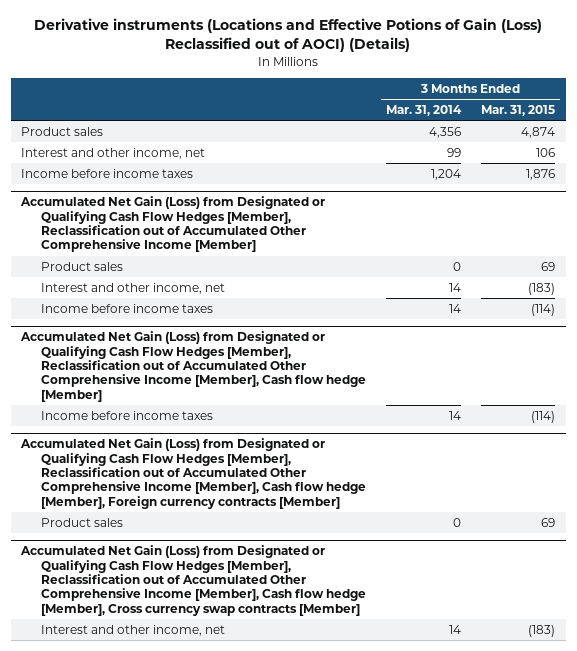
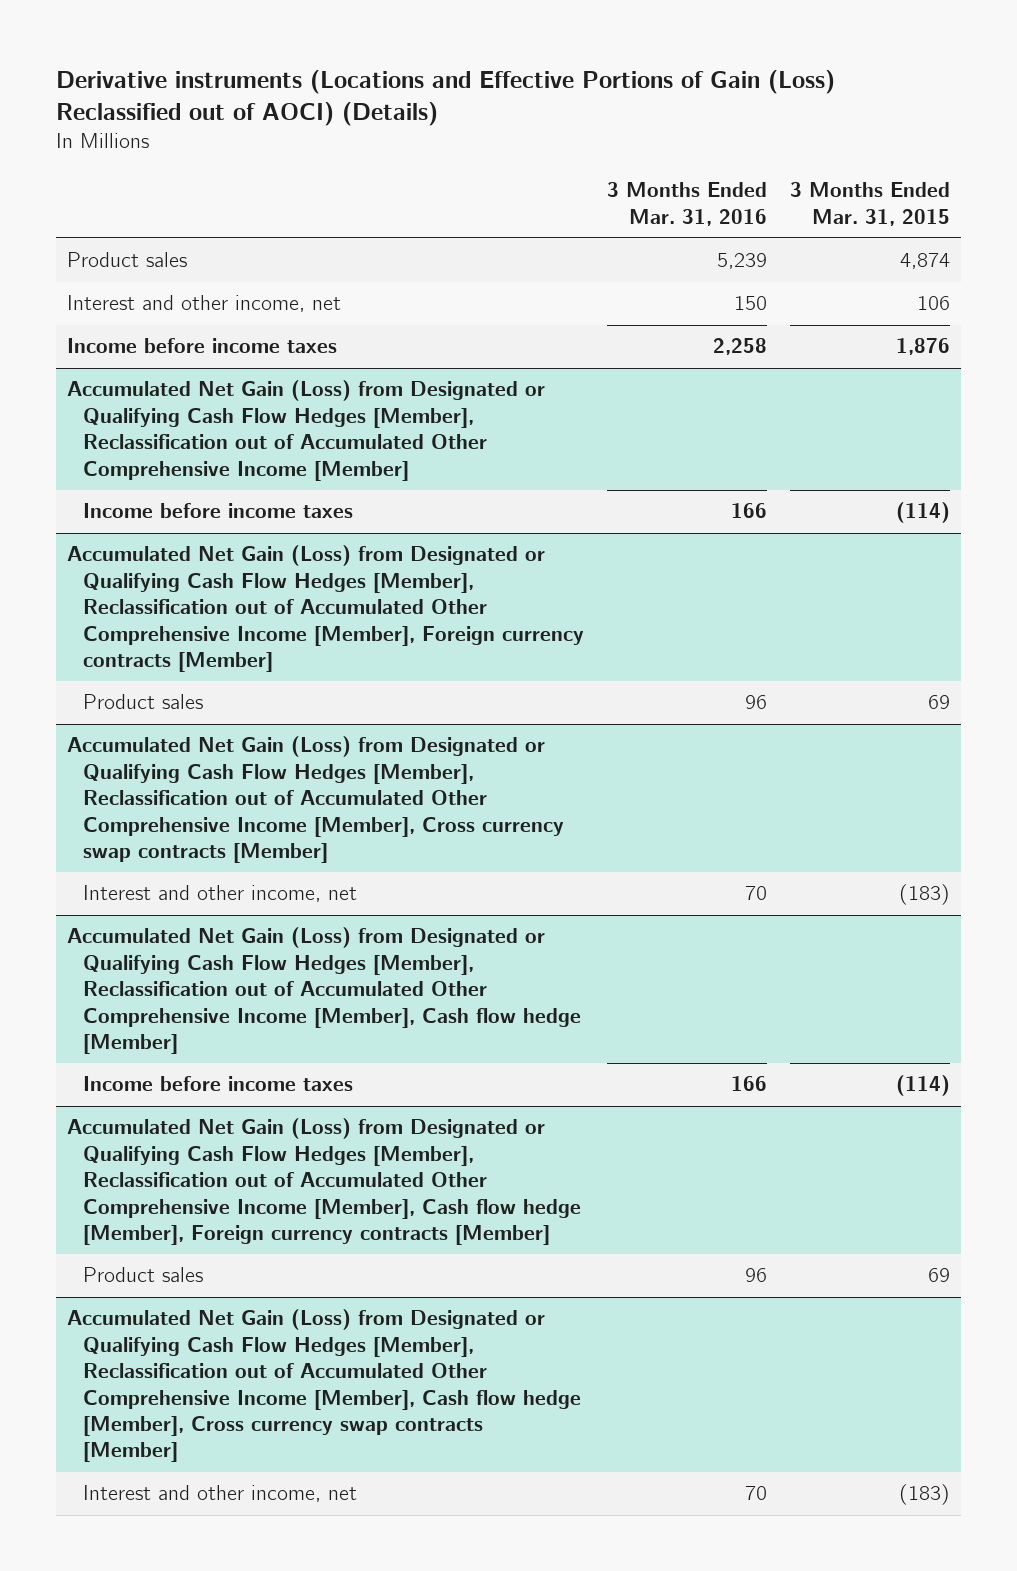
[34,18,543,53] Derivative instruments (Locations and Effective Potions of Gain (Loss) Reclassified out of AOCI) (Details) -> [55,70,835,127] Derivative instruments (Locations and Effective Portions of Gain (Loss) Reclassified out of AOCI) (Details)
[386,104,463,116] Mar. 31, 2014 -> none
none -> [606,182,767,226] 3 Months Ended Mar. 31, 2016
[40,303,213,313] Income before income taxes -> [82,503,353,519] Income before income taxes
none -> [67,545,584,672] Accumulated Net Gain (Loss) from Designated or Qualifying Cash Flow Hedges [Member], Reclassification out of Accumulated Other Comprehensive Income [Member], Foreign currency contracts [Member]
none -> [67,736,564,863] Accumulated Net Gain (Loss) from Designated or Qualifying Cash Flow Hedges [Member], Reclassification out of Accumulated Other Comprehensive Income [Member], Cross currency swap contracts [Member]

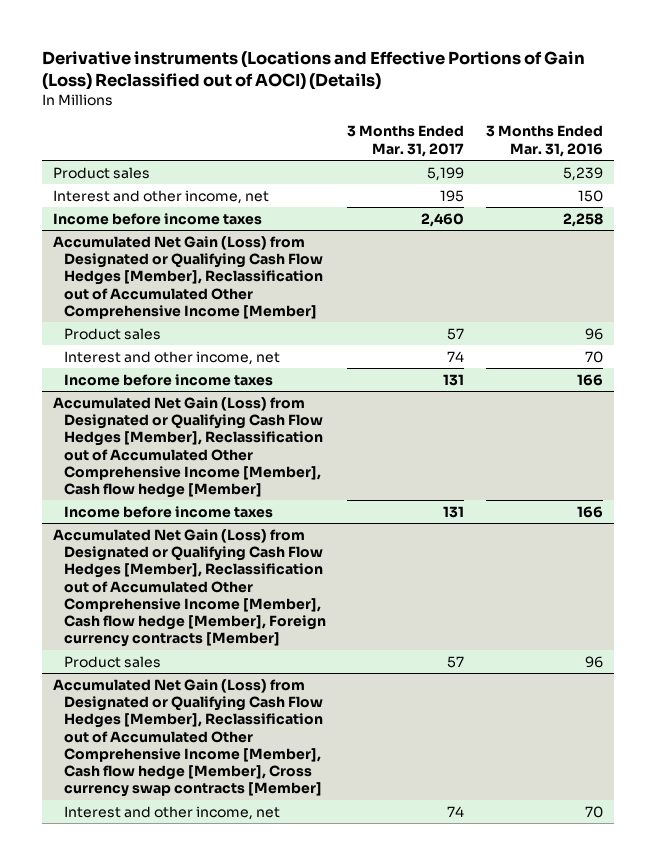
[789,182,950,226] 3 Months Ended Mar. 31, 2015 -> none
none -> [347,125,465,157] 3 Months Ended Mar. 31, 2017
[67,545,584,672] Accumulated Net Gain (Loss) from Designated or Qualifying Cash Flow Hedges [Member], Reclassification out of Accumulated Other Comprehensive Income [Member], Foreign currency contracts [Member] -> none
[67,736,564,863] Accumulated Net Gain (Loss) from Designated or Qualifying Cash Flow Hedges [Member], Reclassification out of Accumulated Other Comprehensive Income [Member], Cross currency swap contracts [Member] -> none
[82,503,353,519] Income before income taxes -> [63,373,273,386] Income before income taxes

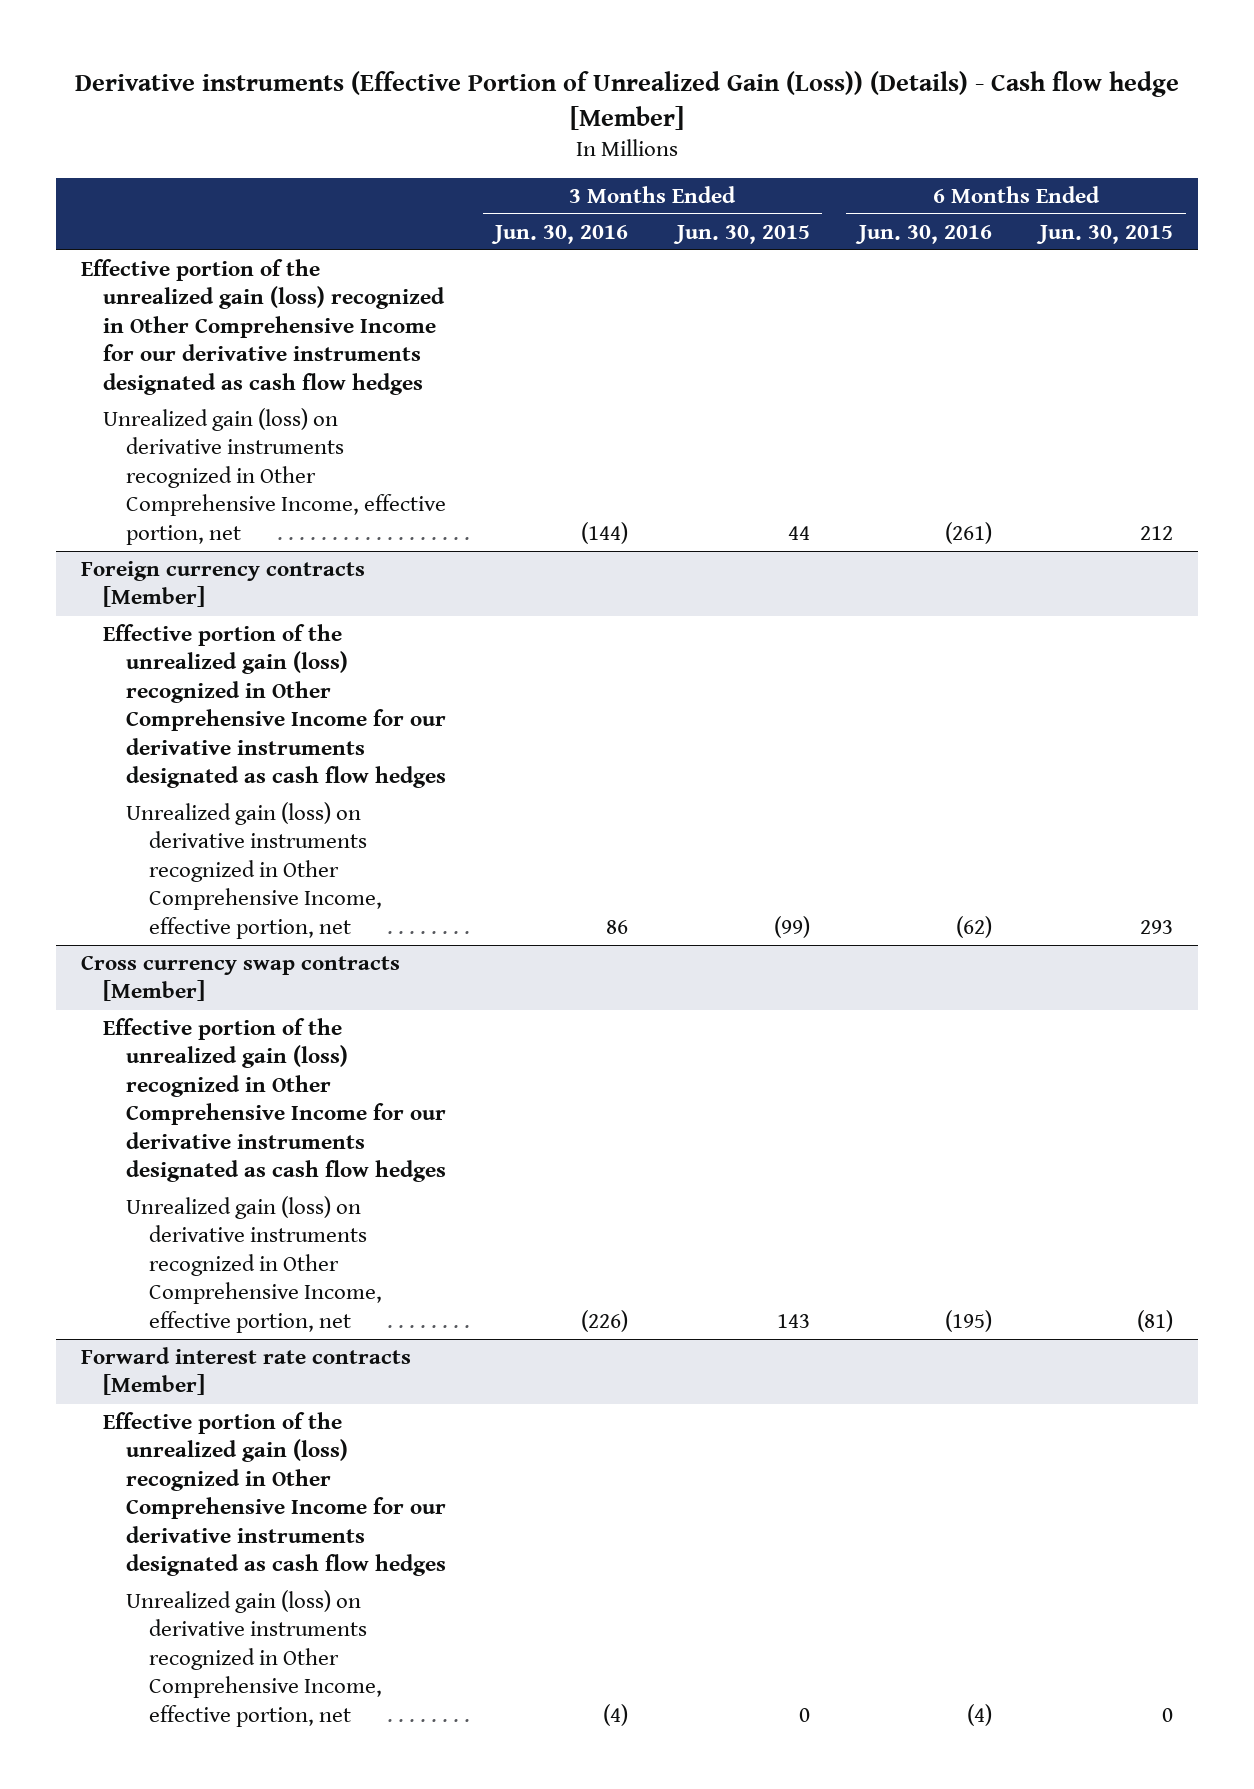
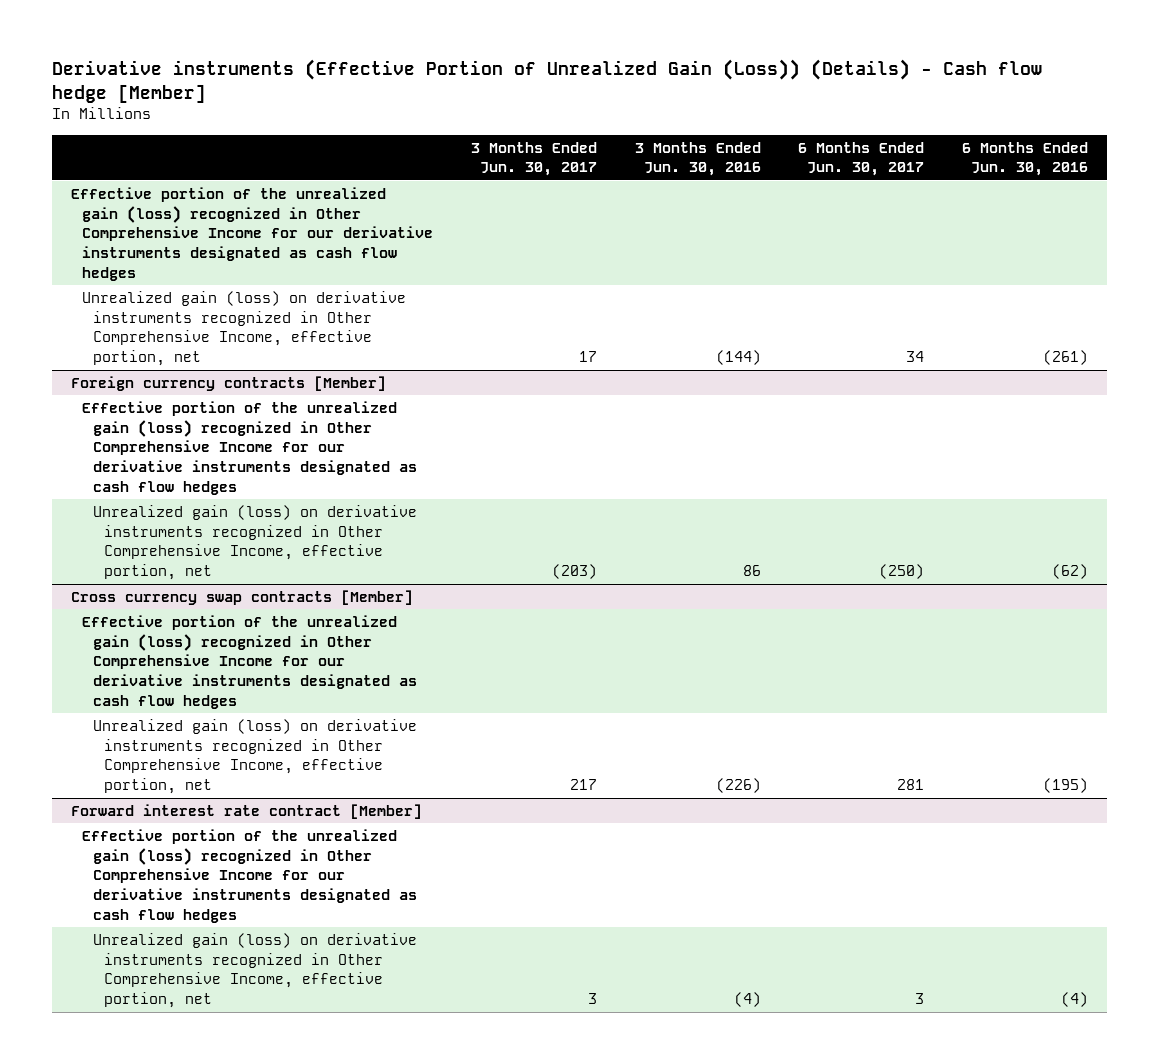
[672,224,810,244] Jun. 30, 2015 -> none
[1036,224,1174,244] Jun. 30, 2015 -> none
none -> [470,141,597,177] 3 Months Ended Jun. 30, 2017
none -> [798,141,925,177] 6 Months Ended Jun. 30, 2017
[80,1346,411,1396] Forward interest rate contracts [Member] -> [70,804,422,820] Forward interest rate contract [Member]

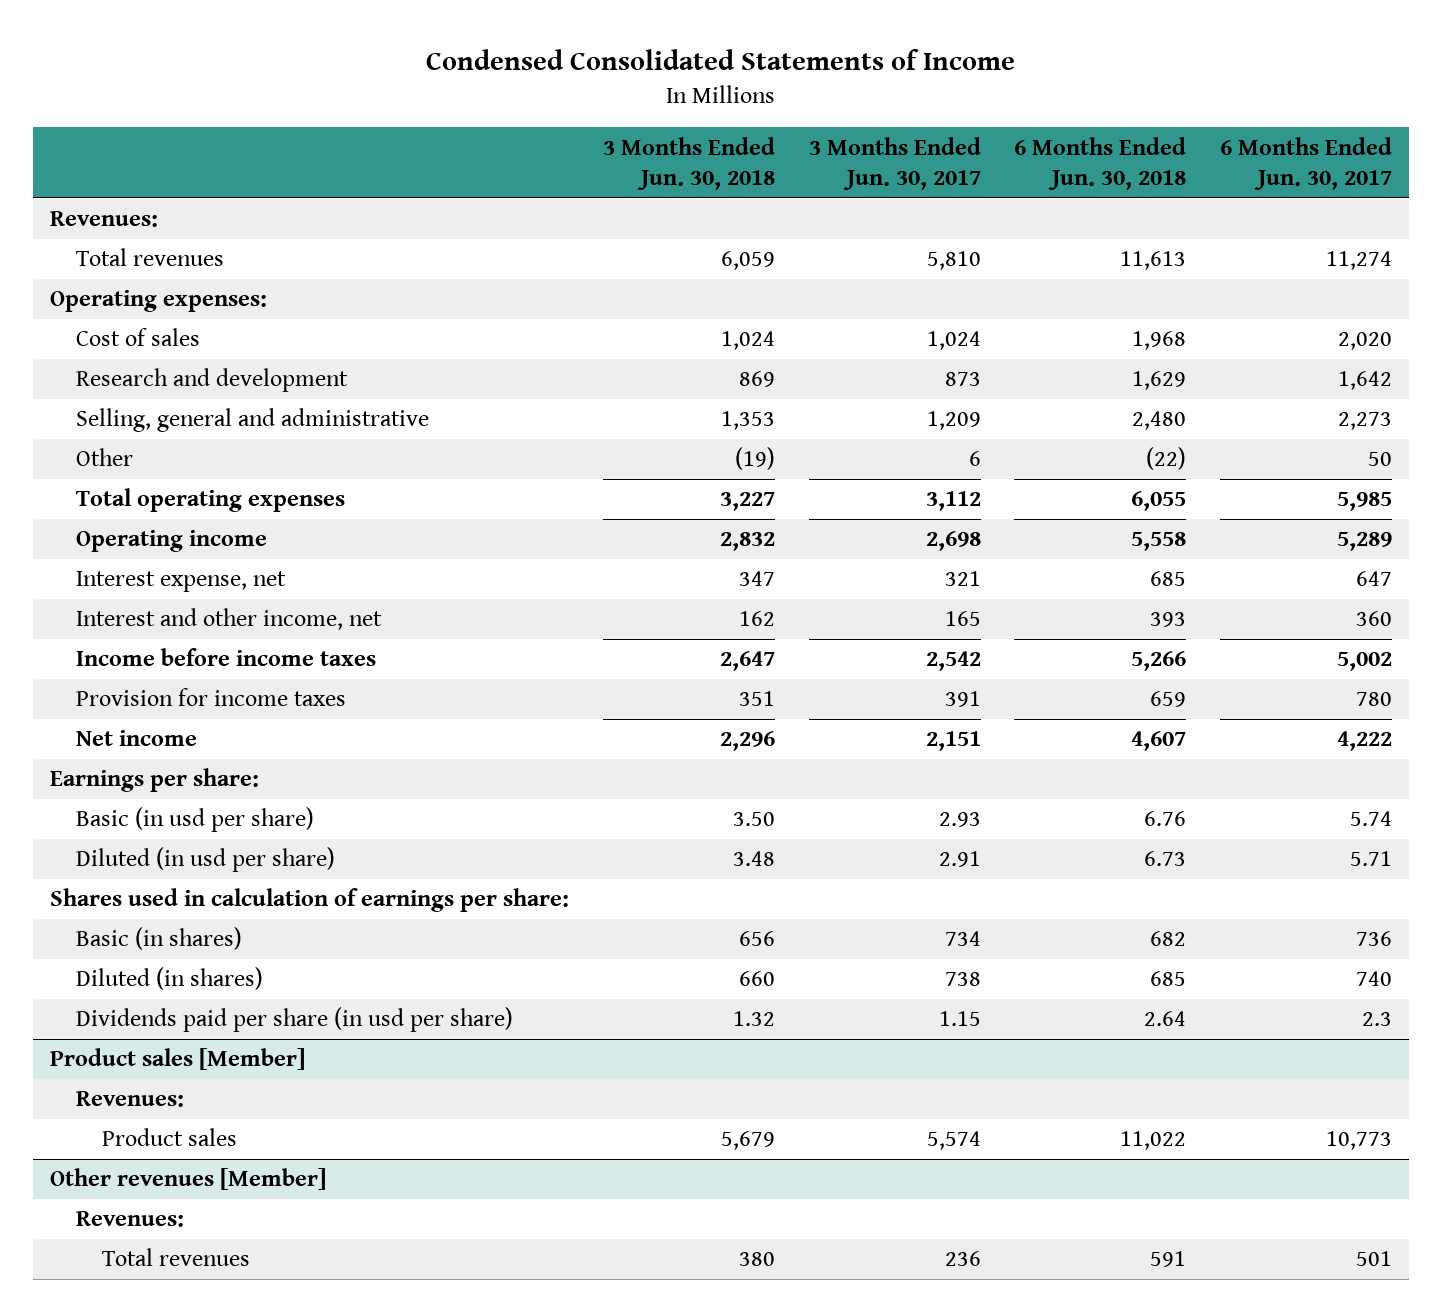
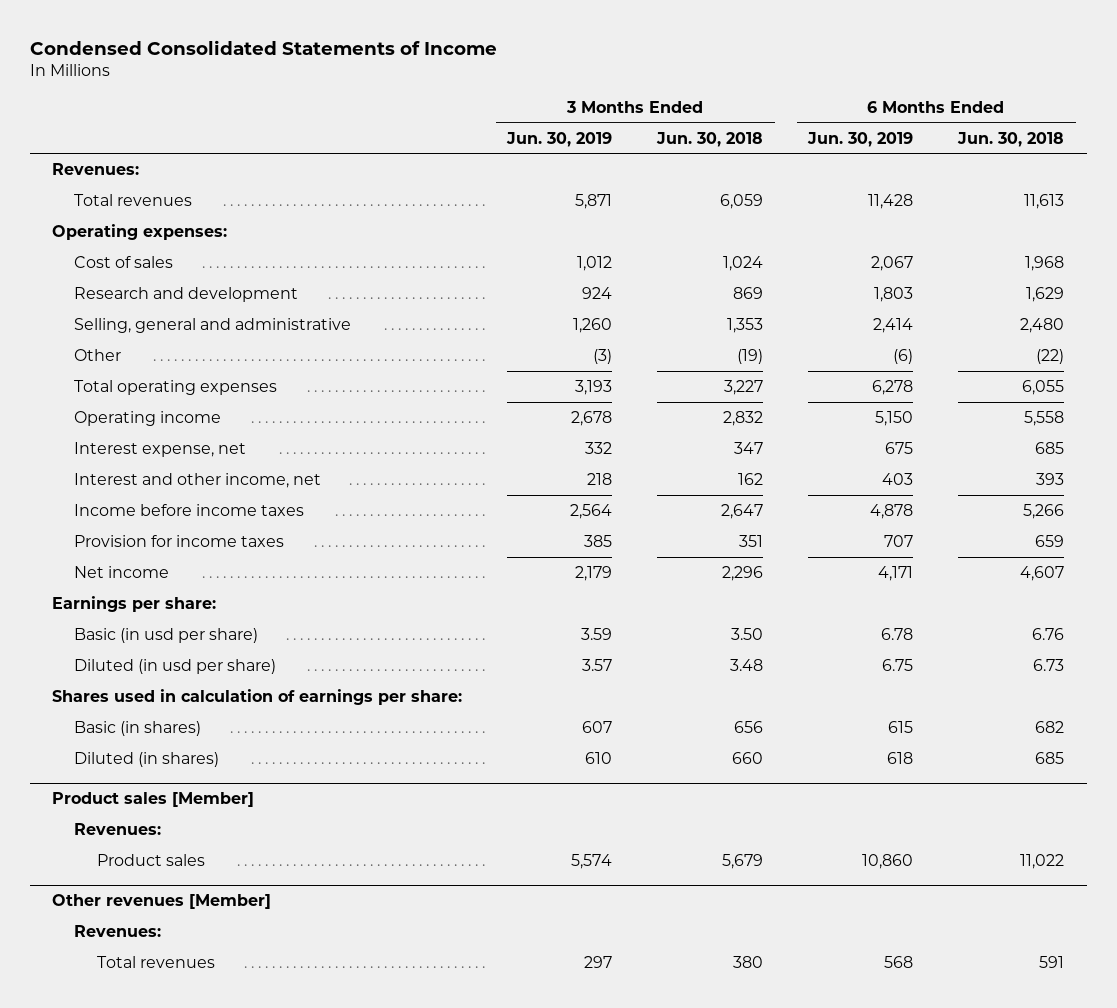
[808,136,981,191] 3 Months Ended Jun. 30, 2017 -> none
[1220,136,1393,191] 6 Months Ended Jun. 30, 2017 -> none
none -> [506,131,613,147] Jun. 30, 2019
none -> [807,131,914,147] Jun. 30, 2019
[75,1007,513,1033] Dividends paid per share (in usd per share) -> none

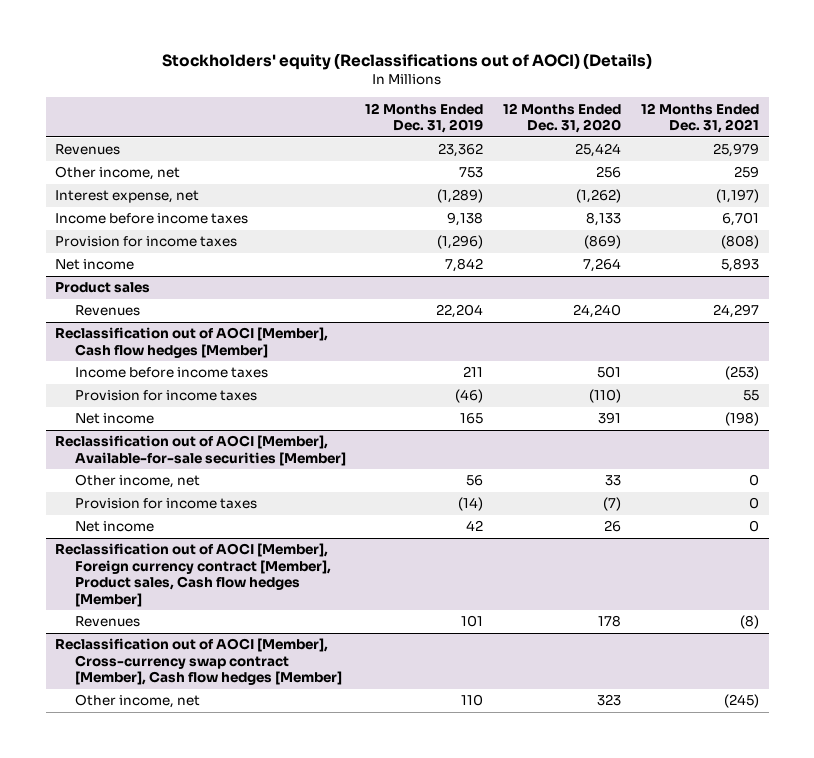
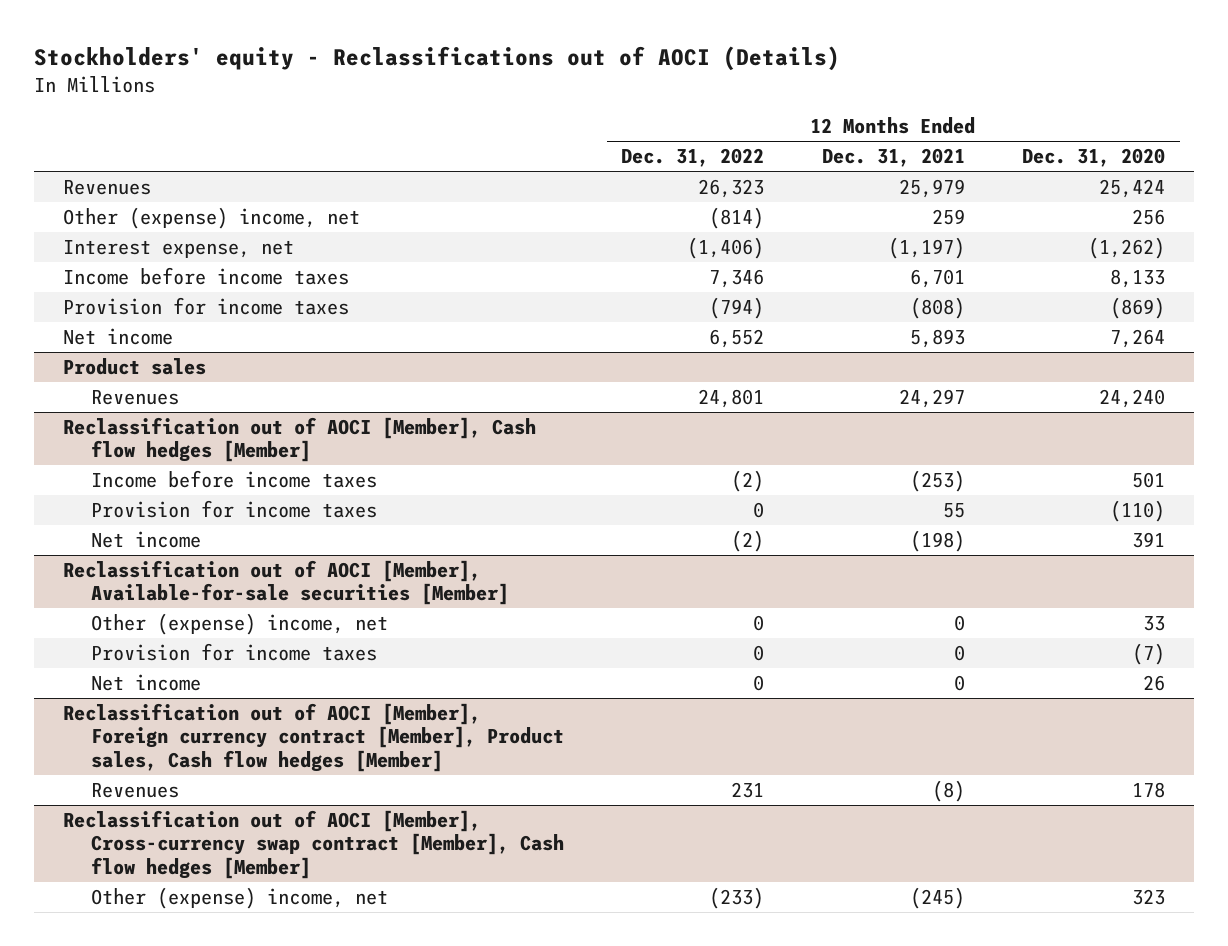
[162,53,653,71] Stockholders' equity (Reclassifications out of AOCI) (Details) -> [34,45,841,71] Stockholders' equity - Reclassifications out of AOCI (Details)
[365,102,484,134] 12 Months Ended Dec. 31, 2019 -> none
none -> [621,148,765,168] Dec. 31, 2022
[55,166,181,181] Other income, net -> [62,206,360,229] Other (expense) income, net
[74,474,200,489] Other income, net -> [90,612,388,635] Other (expense) income, net
[74,694,200,709] Other income, net -> [90,886,388,909] Other (expense) income, net

